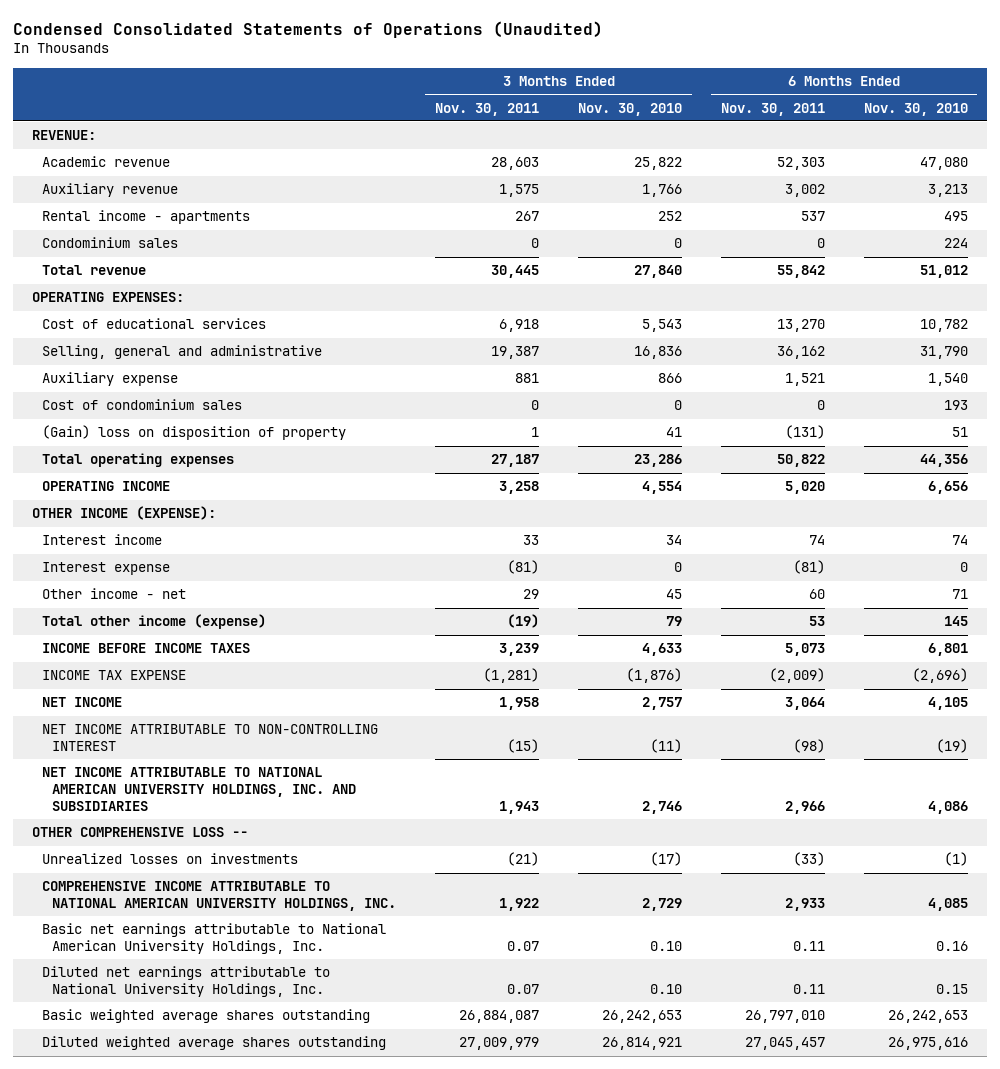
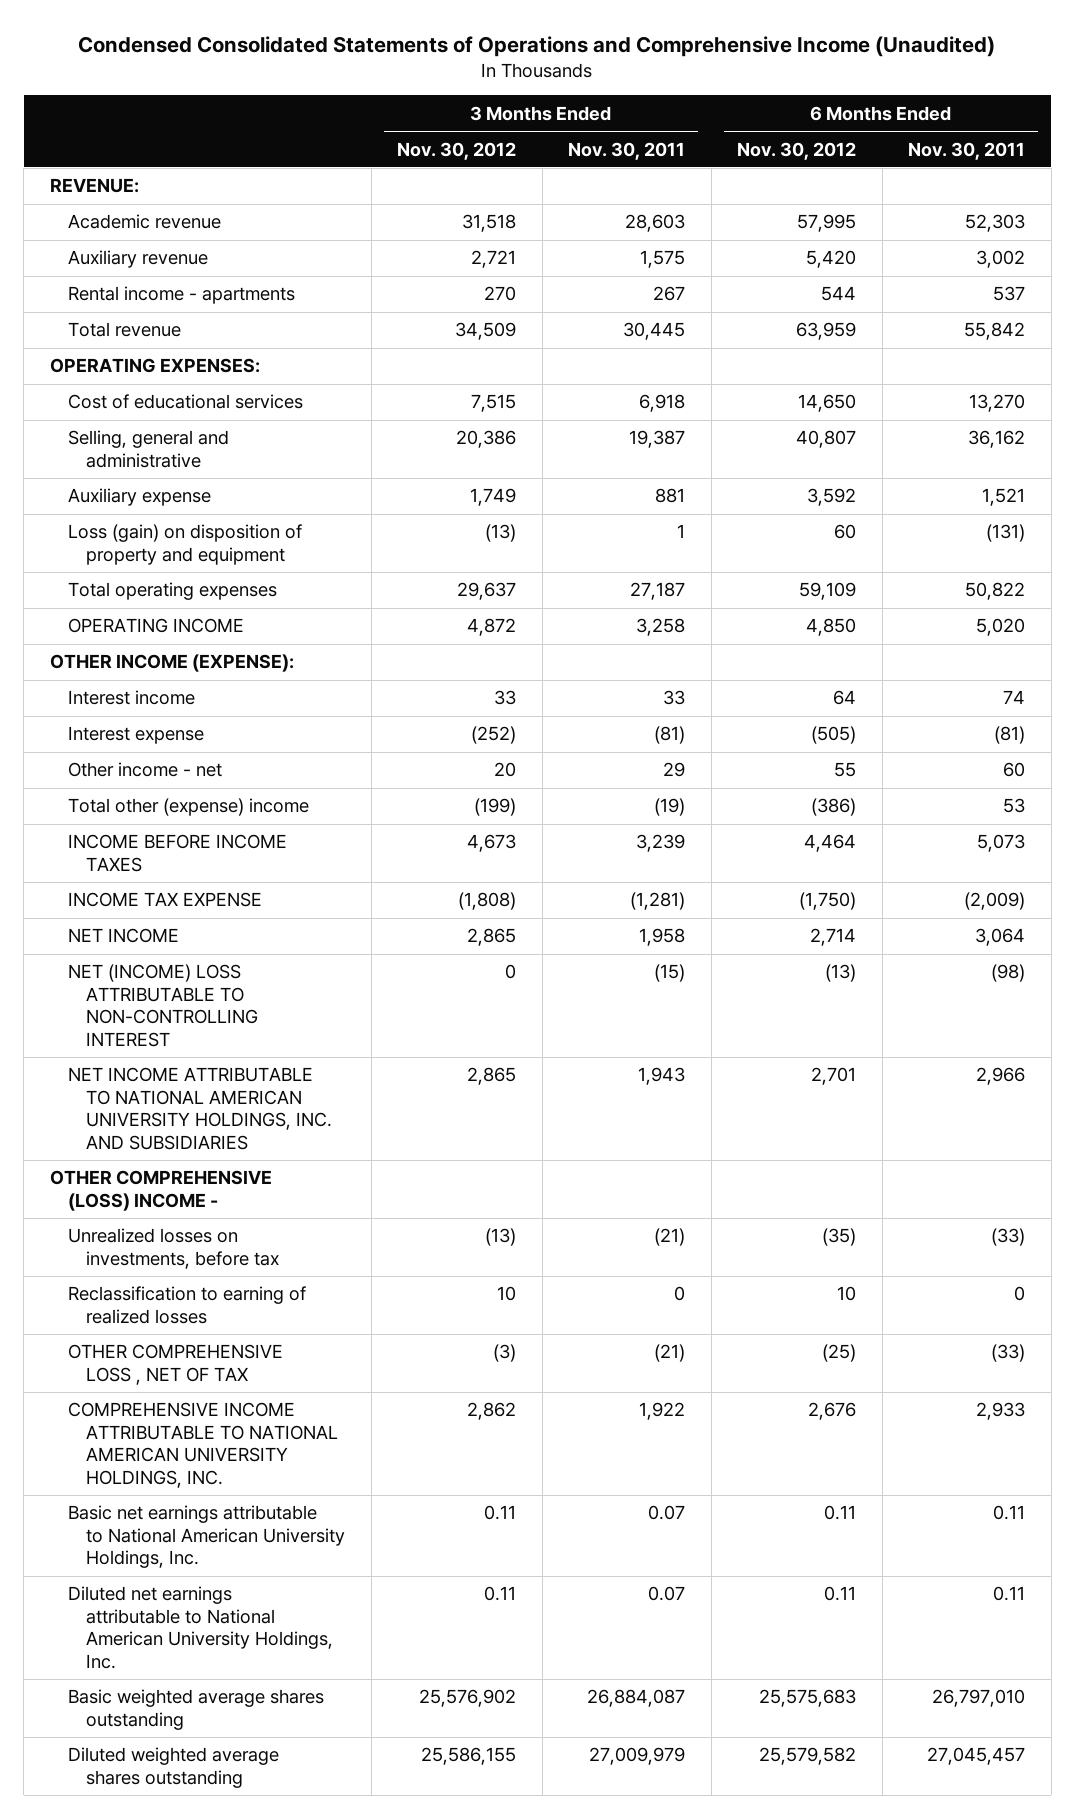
[12,20,603,38] Condensed Consolidated Statements of Operations (Unaudited) -> [78,36,996,58] Condensed Consolidated Statements of Operations and Comprehensive Income (Unaudited)
[578,102,683,116] Nov. 30, 2010 -> none
[863,102,968,116] Nov. 30, 2010 -> none
none -> [397,141,517,160] Nov. 30, 2012
none -> [737,141,857,160] Nov. 30, 2012
[42,237,179,249] Condominium sales -> none
[42,399,243,411] Cost of condominium sales -> none
[42,425,347,441] (Gain) loss on disposition of property -> [68,524,303,565] Loss (gain) on disposition of property and equipment
[42,614,267,630] Total other income (expense) -> [68,798,310,817] Total other (expense) income
[42,724,379,752] NET INCOME ATTRIBUTABLE TO NON-CONTROLLING INTEREST -> [68,964,259,1047] NET (INCOME) LOSS ATTRIBUTABLE TO NON-CONTROLLING INTEREST
[32,827,249,838] OTHER COMPREHENSIVE LOSS -- -> [49,1170,272,1211] OTHER COMPREHENSIVE (LOSS) INCOME -
[42,853,299,865] Unrealized losses on investments -> [68,1228,280,1269] Unrealized losses on investments, before tax
none -> [68,1286,307,1324] Reclassification to earning of realized losses
none -> [68,1344,284,1385] OTHER COMPREHENSIVE LOSS , NET OF TAX
[42,966,331,998] Diluted net earnings attributable to National University Holdings, Inc. -> [68,1586,334,1669] Diluted net earnings attributable to National American University Holdings, Inc.

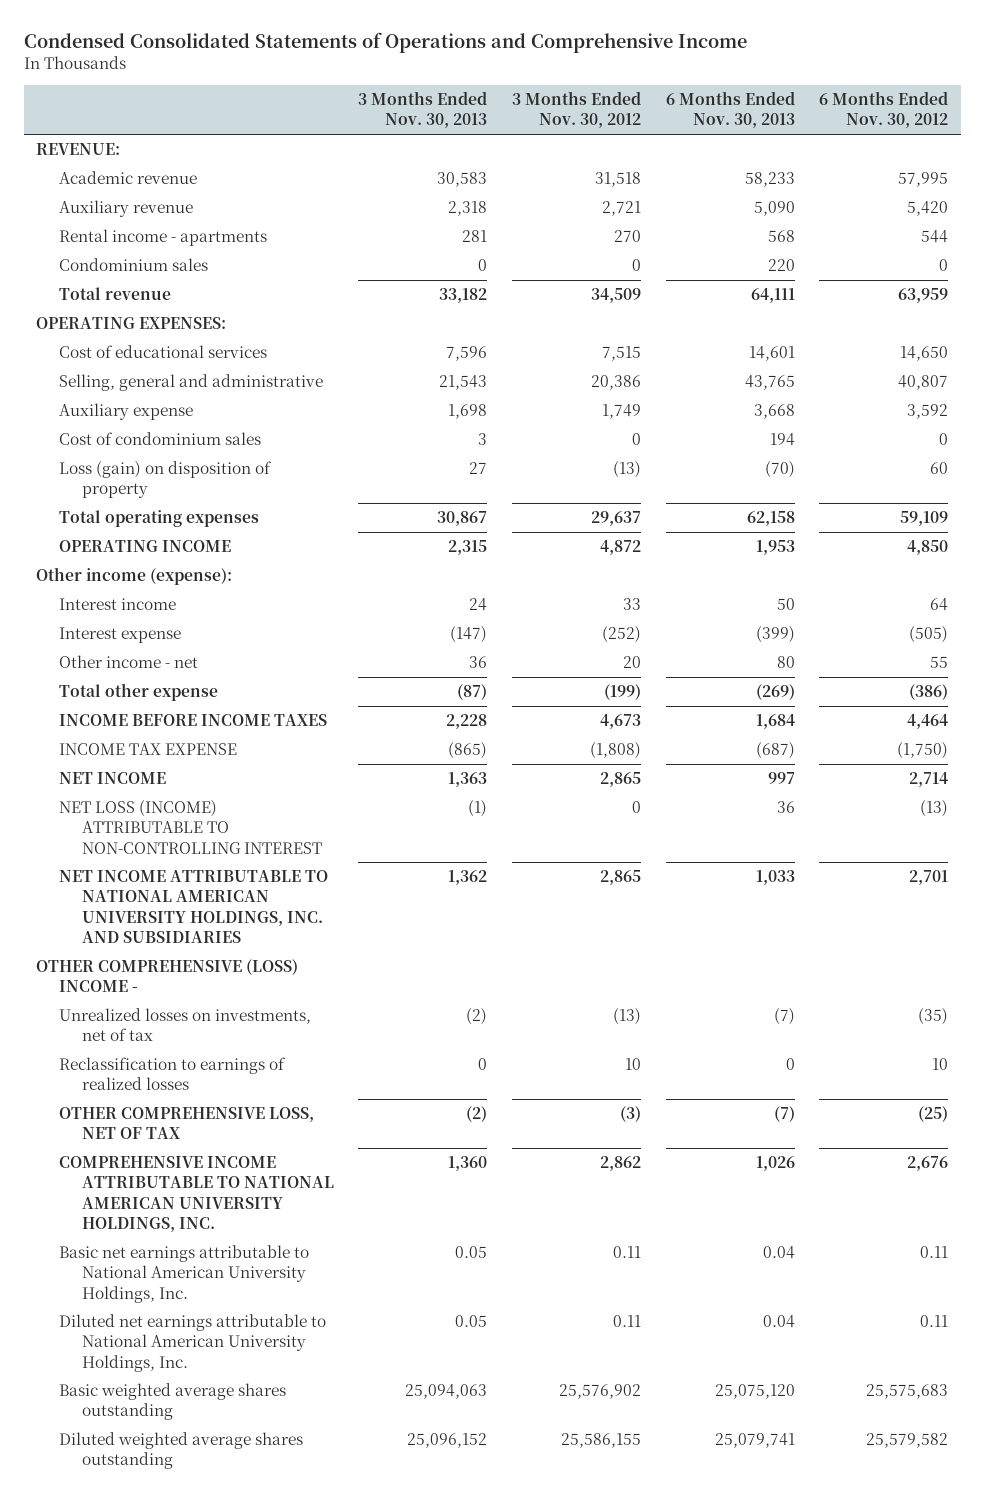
[78,36,996,58] Condensed Consolidated Statements of Operations and Comprehensive Income (Unaudited) -> [23,32,747,54] Condensed Consolidated Statements of Operations and Comprehensive Income
[568,141,686,160] Nov. 30, 2011 -> none
[908,141,1026,160] Nov. 30, 2011 -> none
none -> [358,91,488,129] 3 Months Ended Nov. 30, 2013
none -> [665,91,795,129] 6 Months Ended Nov. 30, 2013
none -> [58,258,208,272] Condominium sales
none -> [58,432,261,446] Cost of condominium sales
[68,524,303,565] Loss (gain) on disposition of property and equipment -> [58,461,272,499] Loss (gain) on disposition of property
[49,654,294,673] OTHER INCOME (EXPENSE): -> [36,567,233,586] Other income (expense):
[68,798,310,817] Total other (expense) income -> [58,683,218,702] Total other expense
[68,964,259,1047] NET (INCOME) LOSS ATTRIBUTABLE TO NON-CONTROLLING INTEREST -> [58,800,322,854] NET LOSS (INCOME) ATTRIBUTABLE TO NON-CONTROLLING INTEREST
[68,1228,280,1269] Unrealized losses on investments, before tax -> [58,1008,311,1042] Unrealized losses on investments, net of tax
[68,1286,307,1324] Reclassification to earning of realized losses -> [58,1057,286,1091] Reclassification to earnings of realized losses
[68,1344,284,1385] OTHER COMPREHENSIVE LOSS , NET OF TAX -> [58,1107,314,1140] OTHER COMPREHENSIVE LOSS, NET OF TAX

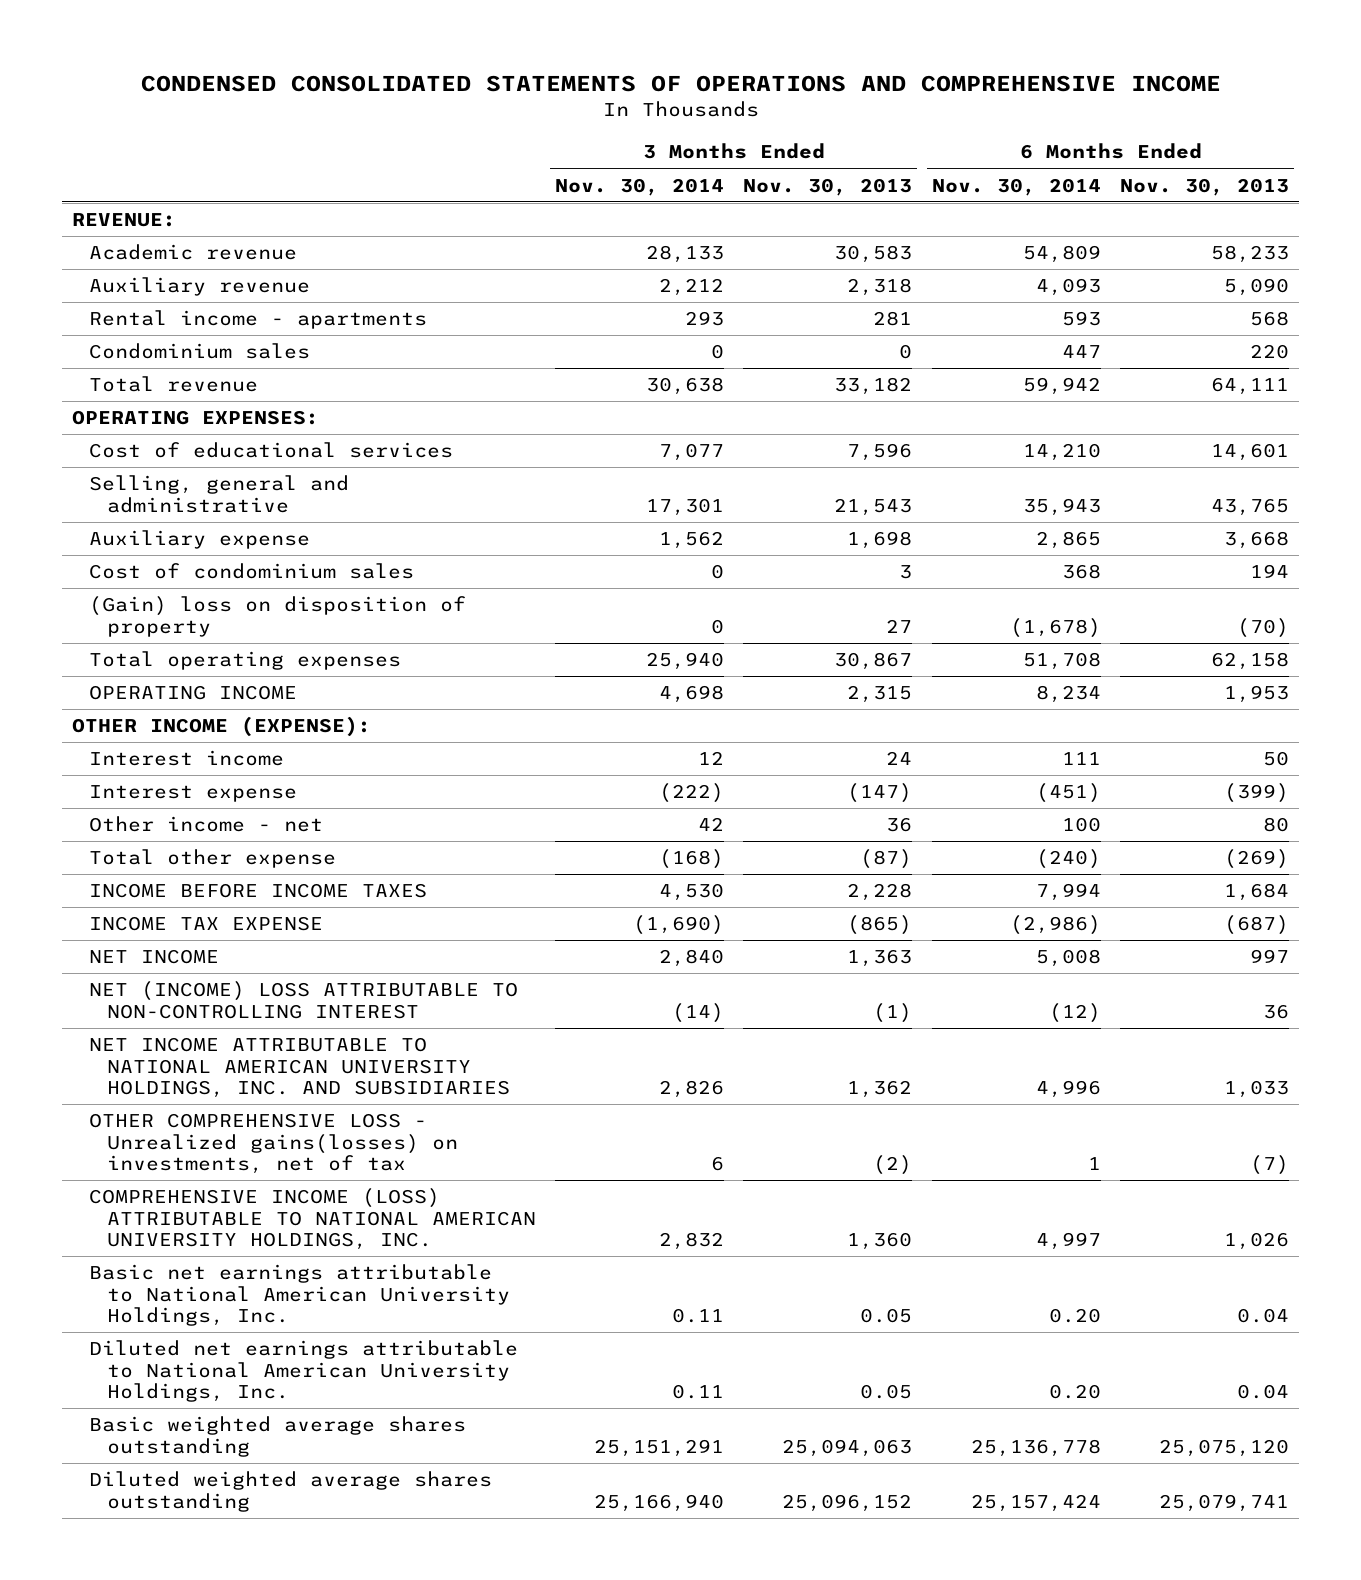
[23,32,747,54] Condensed Consolidated Statements of Operations and Comprehensive Income -> [140,75,1221,93] CONDENSED CONSOLIDATED STATEMENTS OF OPERATIONS AND COMPREHENSIVE INCOME
[512,91,642,129] 3 Months Ended Nov. 30, 2012 -> none
[819,91,949,129] 6 Months Ended Nov. 30, 2012 -> none
none -> [554,177,724,196] Nov. 30, 2014
none -> [931,177,1101,196] Nov. 30, 2014
[58,461,272,499] Loss (gain) on disposition of property -> [89,596,467,637] (Gain) loss on disposition of property
[36,567,233,586] Other income (expense): -> [71,716,371,738] OTHER INCOME (EXPENSE):
[58,800,322,854] NET LOSS (INCOME) ATTRIBUTABLE TO NON-CONTROLLING INTEREST -> [89,981,519,1019] NET (INCOME) LOSS ATTRIBUTABLE TO NON-CONTROLLING INTEREST
[36,959,299,993] OTHER COMPREHENSIVE (LOSS) INCOME - -> none
[58,1057,286,1091] Reclassification to earnings of realized losses -> none
[58,1107,314,1140] OTHER COMPREHENSIVE LOSS, NET OF TAX -> none
[58,1008,311,1042] Unrealized losses on investments, net of tax -> [89,1113,458,1175] OTHER COMPREHENSIVE LOSS - Unrealized gains(losses) on investments, net of tax
[58,1156,334,1232] COMPREHENSIVE INCOME ATTRIBUTABLE TO NATIONAL AMERICAN UNIVERSITY HOLDINGS, INC. -> [89,1188,536,1251] COMPREHENSIVE INCOME (LOSS) ATTRIBUTABLE TO NATIONAL AMERICAN UNIVERSITY HOLDINGS, INC.

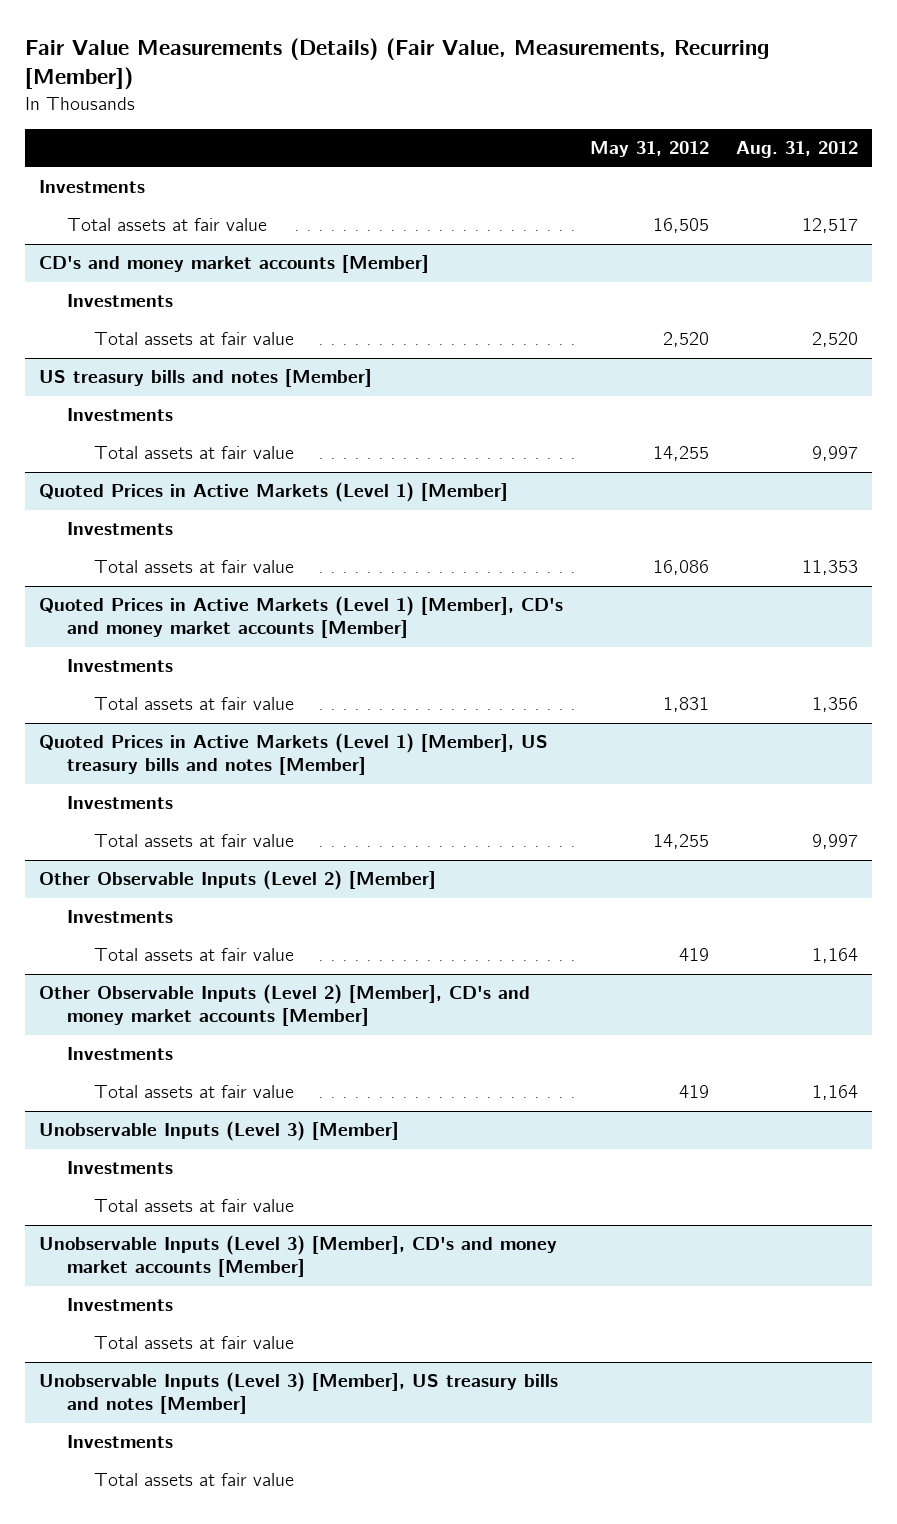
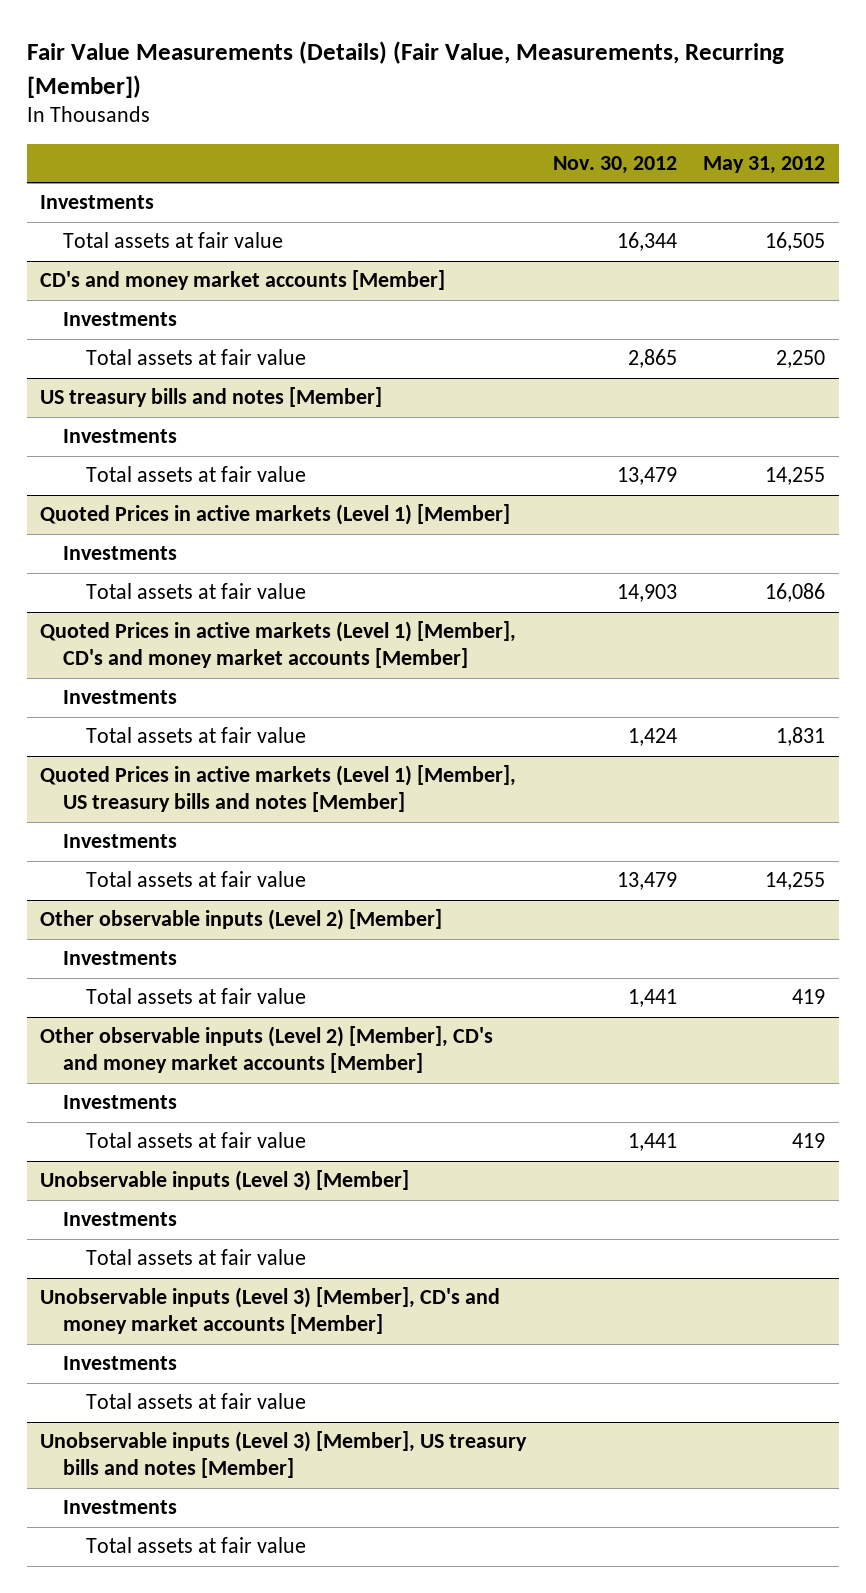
[735,141,858,159] Aug. 31, 2012 -> none
none -> [552,156,677,175] Nov. 30, 2012
[662,332,709,348] 2,520 -> [776,350,826,369] 2,250
[38,482,508,503] Quoted Prices in Active Markets (Level 1) [Member] -> [40,504,511,526] Quoted Prices in active markets (Level 1) [Member]
[38,596,563,639] Quoted Prices in Active Markets (Level 1) [Member], CD's and money market accounts [Member] -> [40,621,517,669] Quoted Prices in active markets (Level 1) [Member], CD's and money market accounts [Member]
[38,733,548,776] Quoted Prices in Active Markets (Level 1) [Member], US treasury bills and notes [Member] -> [40,765,517,813] Quoted Prices in active markets (Level 1) [Member], US treasury bills and notes [Member]
[38,870,436,891] Other Observable Inputs (Level 2) [Member] -> [40,909,443,931] Other observable inputs (Level 2) [Member]
[38,984,530,1027] Other Observable Inputs (Level 2) [Member], CD's and money market accounts [Member] -> [40,1026,494,1074] Other observable inputs (Level 2) [Member], CD's and money market accounts [Member]
[38,1121,399,1142] Unobservable Inputs (Level 3) [Member] -> [40,1170,410,1192] Unobservable inputs (Level 3) [Member]
[38,1235,557,1278] Unobservable Inputs (Level 3) [Member], CD's and money market accounts [Member] -> [40,1287,501,1335] Unobservable inputs (Level 3) [Member], CD's and money market accounts [Member]
[38,1372,558,1415] Unobservable Inputs (Level 3) [Member], US treasury bills and notes [Member] -> [40,1431,528,1479] Unobservable inputs (Level 3) [Member], US treasury bills and notes [Member]

